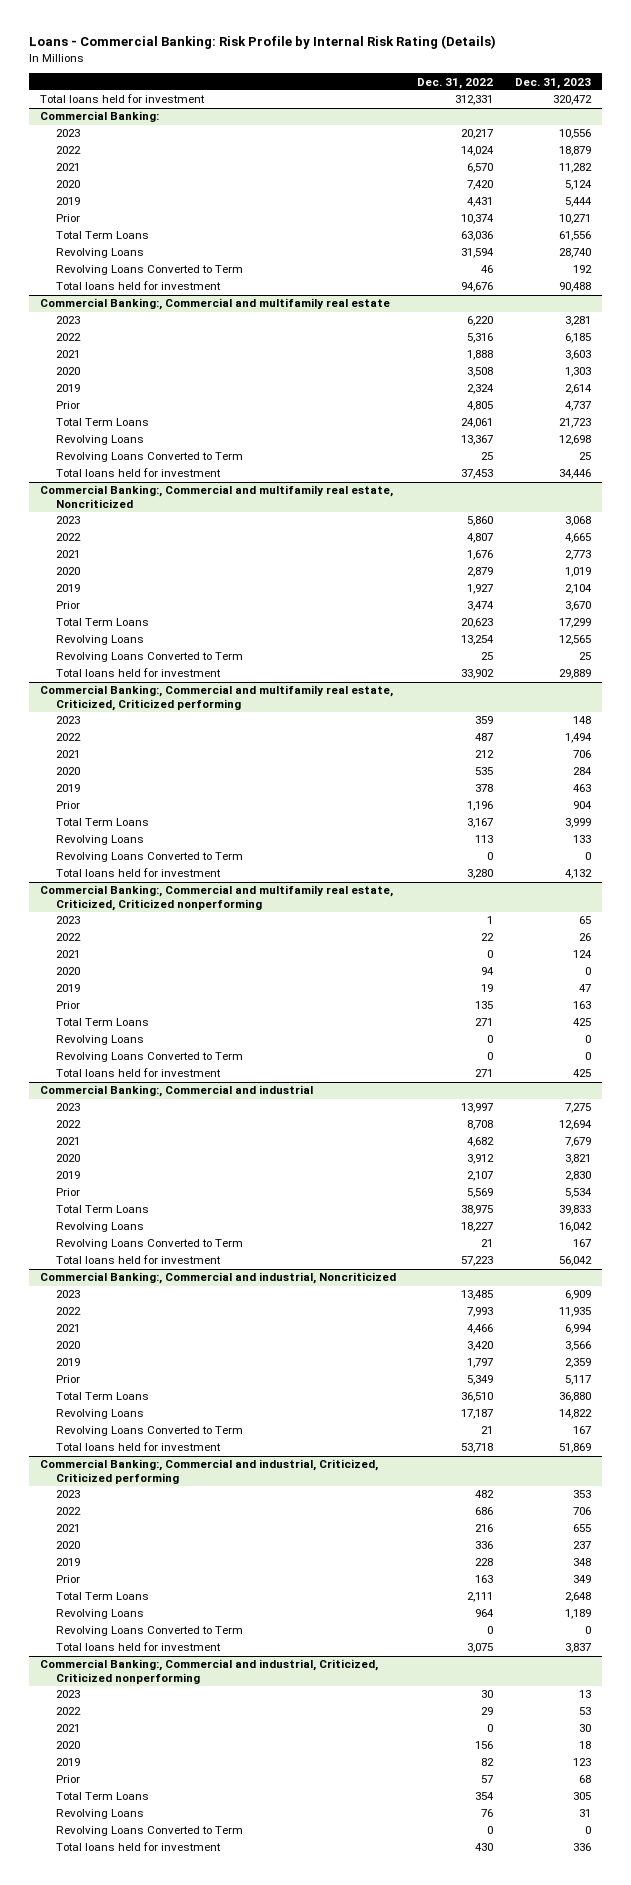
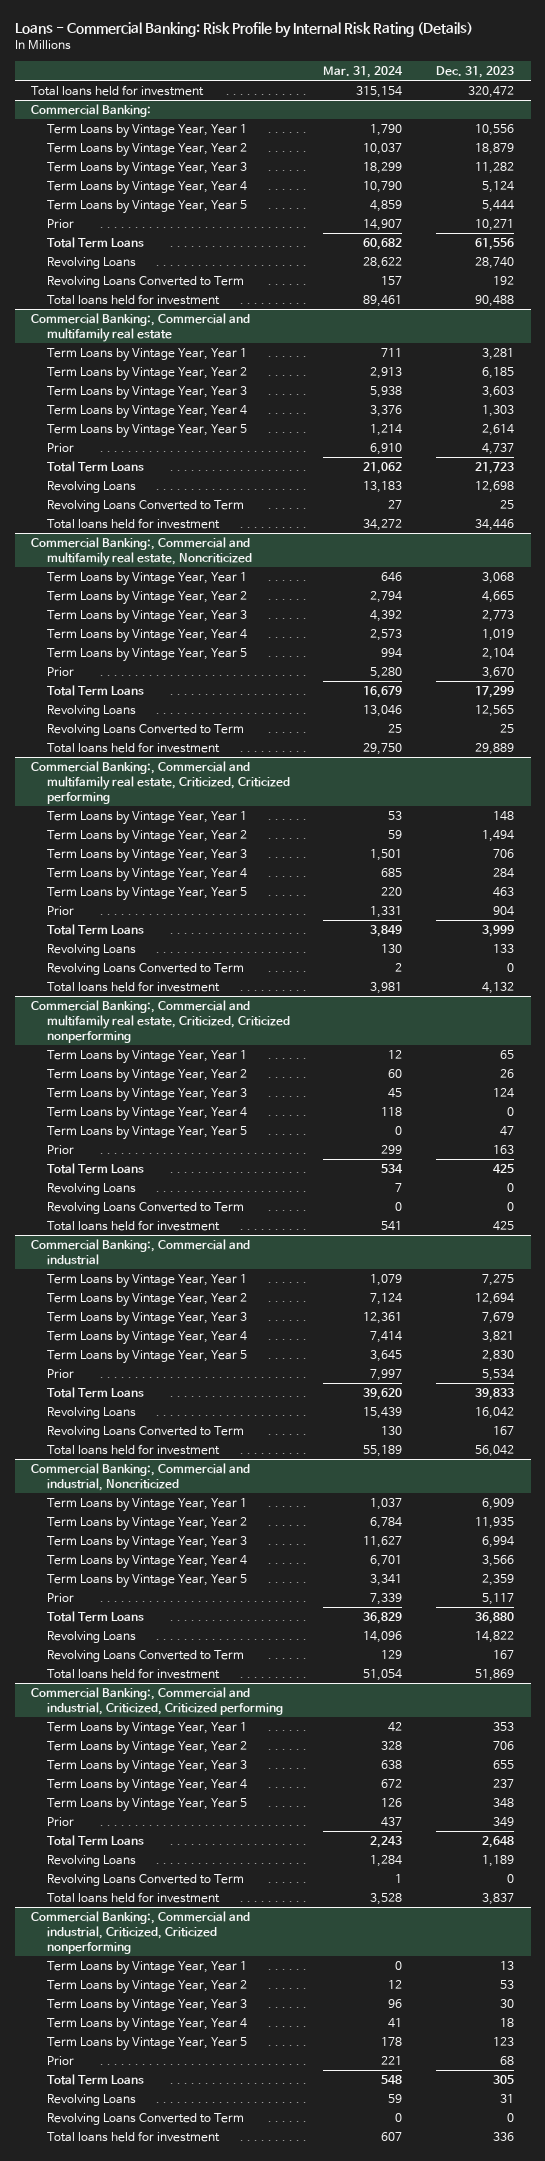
[417,77,494,89] Dec. 31, 2022 -> none
none -> [323,65,404,78] Mar. 31, 2024
[56,129,81,138] 2023 -> [46,123,247,138] Term Loans by Vintage Year, Year 1
[56,146,82,155] 2022 -> [46,142,247,157] Term Loans by Vintage Year, Year 2
[56,163,81,172] 2021 -> [46,161,247,176] Term Loans by Vintage Year, Year 3
[56,180,81,189] 2020 -> [46,180,247,195] Term Loans by Vintage Year, Year 4
[56,197,81,206] 2019 -> [46,199,247,214] Term Loans by Vintage Year, Year 5
[56,316,81,325] 2023 -> [46,347,247,362] Term Loans by Vintage Year, Year 1
[56,333,82,342] 2022 -> [46,366,247,381] Term Loans by Vintage Year, Year 2
[56,350,81,359] 2021 -> [46,385,247,400] Term Loans by Vintage Year, Year 3
[56,367,81,376] 2020 -> [46,404,247,419] Term Loans by Vintage Year, Year 4
[56,384,81,393] 2019 -> [46,423,247,438] Term Loans by Vintage Year, Year 5
[56,516,81,525] 2023 -> [46,571,247,586] Term Loans by Vintage Year, Year 1
[56,533,82,542] 2022 -> [46,590,247,605] Term Loans by Vintage Year, Year 2
[56,550,81,559] 2021 -> [46,609,247,624] Term Loans by Vintage Year, Year 3
[56,567,81,576] 2020 -> [46,628,247,643] Term Loans by Vintage Year, Year 4
[56,584,81,593] 2019 -> [46,647,247,662] Term Loans by Vintage Year, Year 5
[56,716,81,725] 2023 -> [46,810,247,825] Term Loans by Vintage Year, Year 1
[56,733,82,742] 2022 -> [46,829,247,844] Term Loans by Vintage Year, Year 2
[56,750,81,759] 2021 -> [46,848,247,863] Term Loans by Vintage Year, Year 3
[56,767,81,776] 2020 -> [46,867,247,882] Term Loans by Vintage Year, Year 4
[56,784,81,793] 2019 -> [46,886,247,901] Term Loans by Vintage Year, Year 5
[56,916,81,925] 2023 -> [46,1049,247,1064] Term Loans by Vintage Year, Year 1
[56,933,82,942] 2022 -> [46,1068,247,1083] Term Loans by Vintage Year, Year 2
[56,950,81,959] 2021 -> [46,1087,247,1102] Term Loans by Vintage Year, Year 3
[56,967,81,976] 2020 -> [46,1106,247,1121] Term Loans by Vintage Year, Year 4
[56,984,81,993] 2019 -> [46,1125,247,1140] Term Loans by Vintage Year, Year 5
[56,1103,81,1112] 2023 -> [46,1273,247,1288] Term Loans by Vintage Year, Year 1
[56,1120,82,1129] 2022 -> [46,1292,247,1307] Term Loans by Vintage Year, Year 2
[56,1137,81,1146] 2021 -> [46,1311,247,1326] Term Loans by Vintage Year, Year 3
[56,1154,81,1163] 2020 -> [46,1330,247,1345] Term Loans by Vintage Year, Year 4
[56,1171,81,1180] 2019 -> [46,1349,247,1364] Term Loans by Vintage Year, Year 5
[56,1290,81,1299] 2023 -> [46,1497,247,1512] Term Loans by Vintage Year, Year 1
[56,1307,82,1316] 2022 -> [46,1516,247,1531] Term Loans by Vintage Year, Year 2
[56,1324,81,1333] 2021 -> [46,1535,247,1550] Term Loans by Vintage Year, Year 3
[56,1341,81,1350] 2020 -> [46,1554,247,1569] Term Loans by Vintage Year, Year 4
[56,1358,81,1367] 2019 -> [46,1573,247,1588] Term Loans by Vintage Year, Year 5
[56,1490,81,1499] 2023 -> [46,1721,247,1736] Term Loans by Vintage Year, Year 1
[56,1507,82,1516] 2022 -> [46,1740,247,1755] Term Loans by Vintage Year, Year 2
[56,1524,81,1533] 2021 -> [46,1759,247,1774] Term Loans by Vintage Year, Year 3
[56,1541,81,1550] 2020 -> [46,1778,247,1793] Term Loans by Vintage Year, Year 4
[56,1558,81,1567] 2019 -> [46,1797,247,1812] Term Loans by Vintage Year, Year 5
[56,1690,81,1699] 2023 -> [46,1960,247,1975] Term Loans by Vintage Year, Year 1
[56,1707,82,1716] 2022 -> [46,1979,247,1994] Term Loans by Vintage Year, Year 2
[56,1724,81,1733] 2021 -> [46,1998,247,2013] Term Loans by Vintage Year, Year 3
[56,1741,81,1750] 2020 -> [46,2017,247,2032] Term Loans by Vintage Year, Year 4
[56,1758,81,1767] 2019 -> [46,2036,247,2051] Term Loans by Vintage Year, Year 5

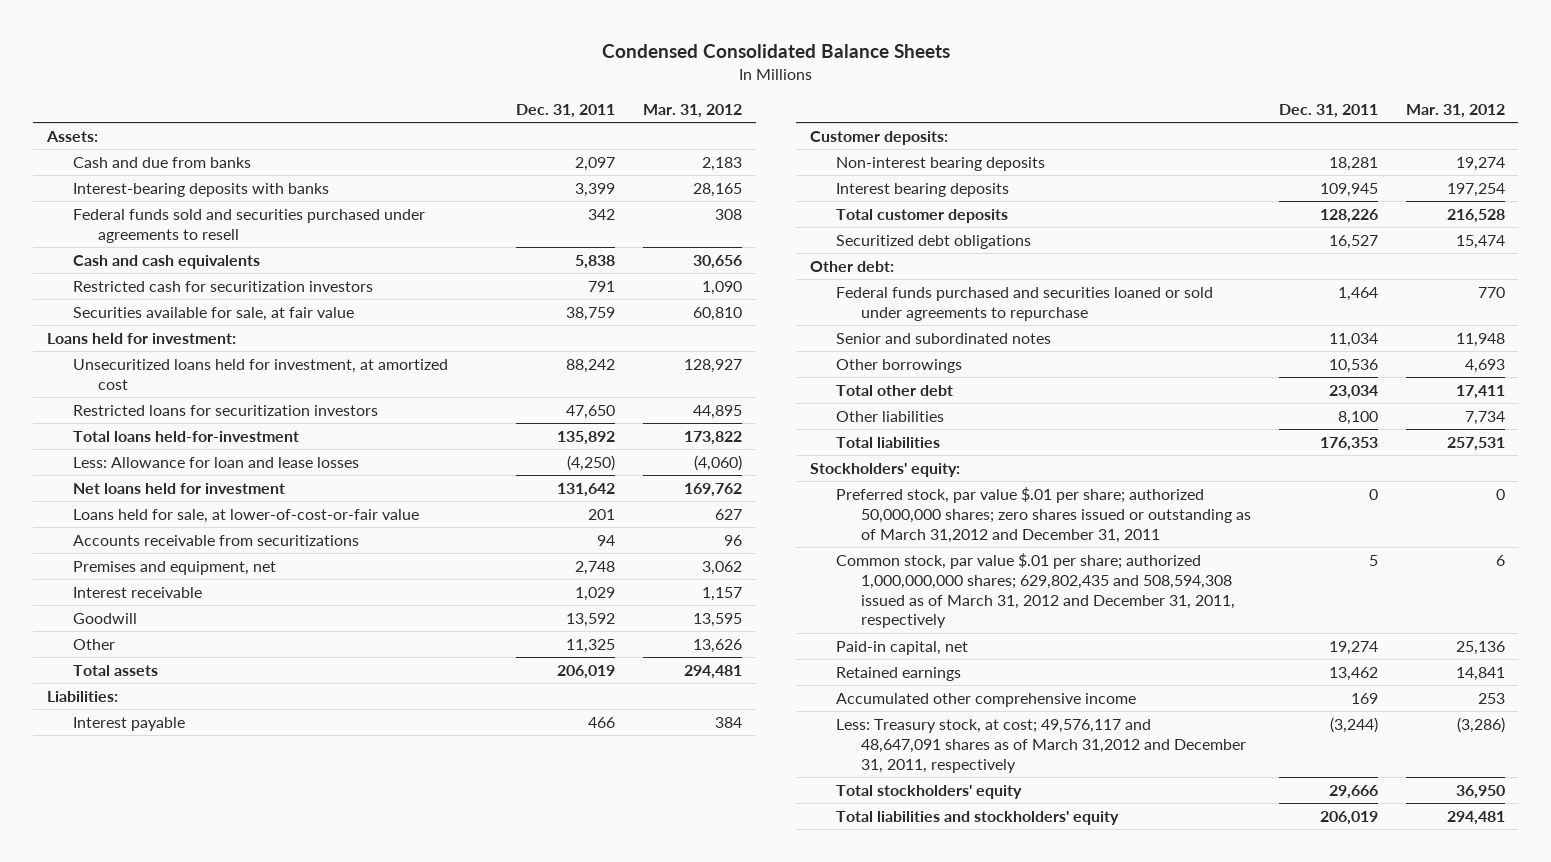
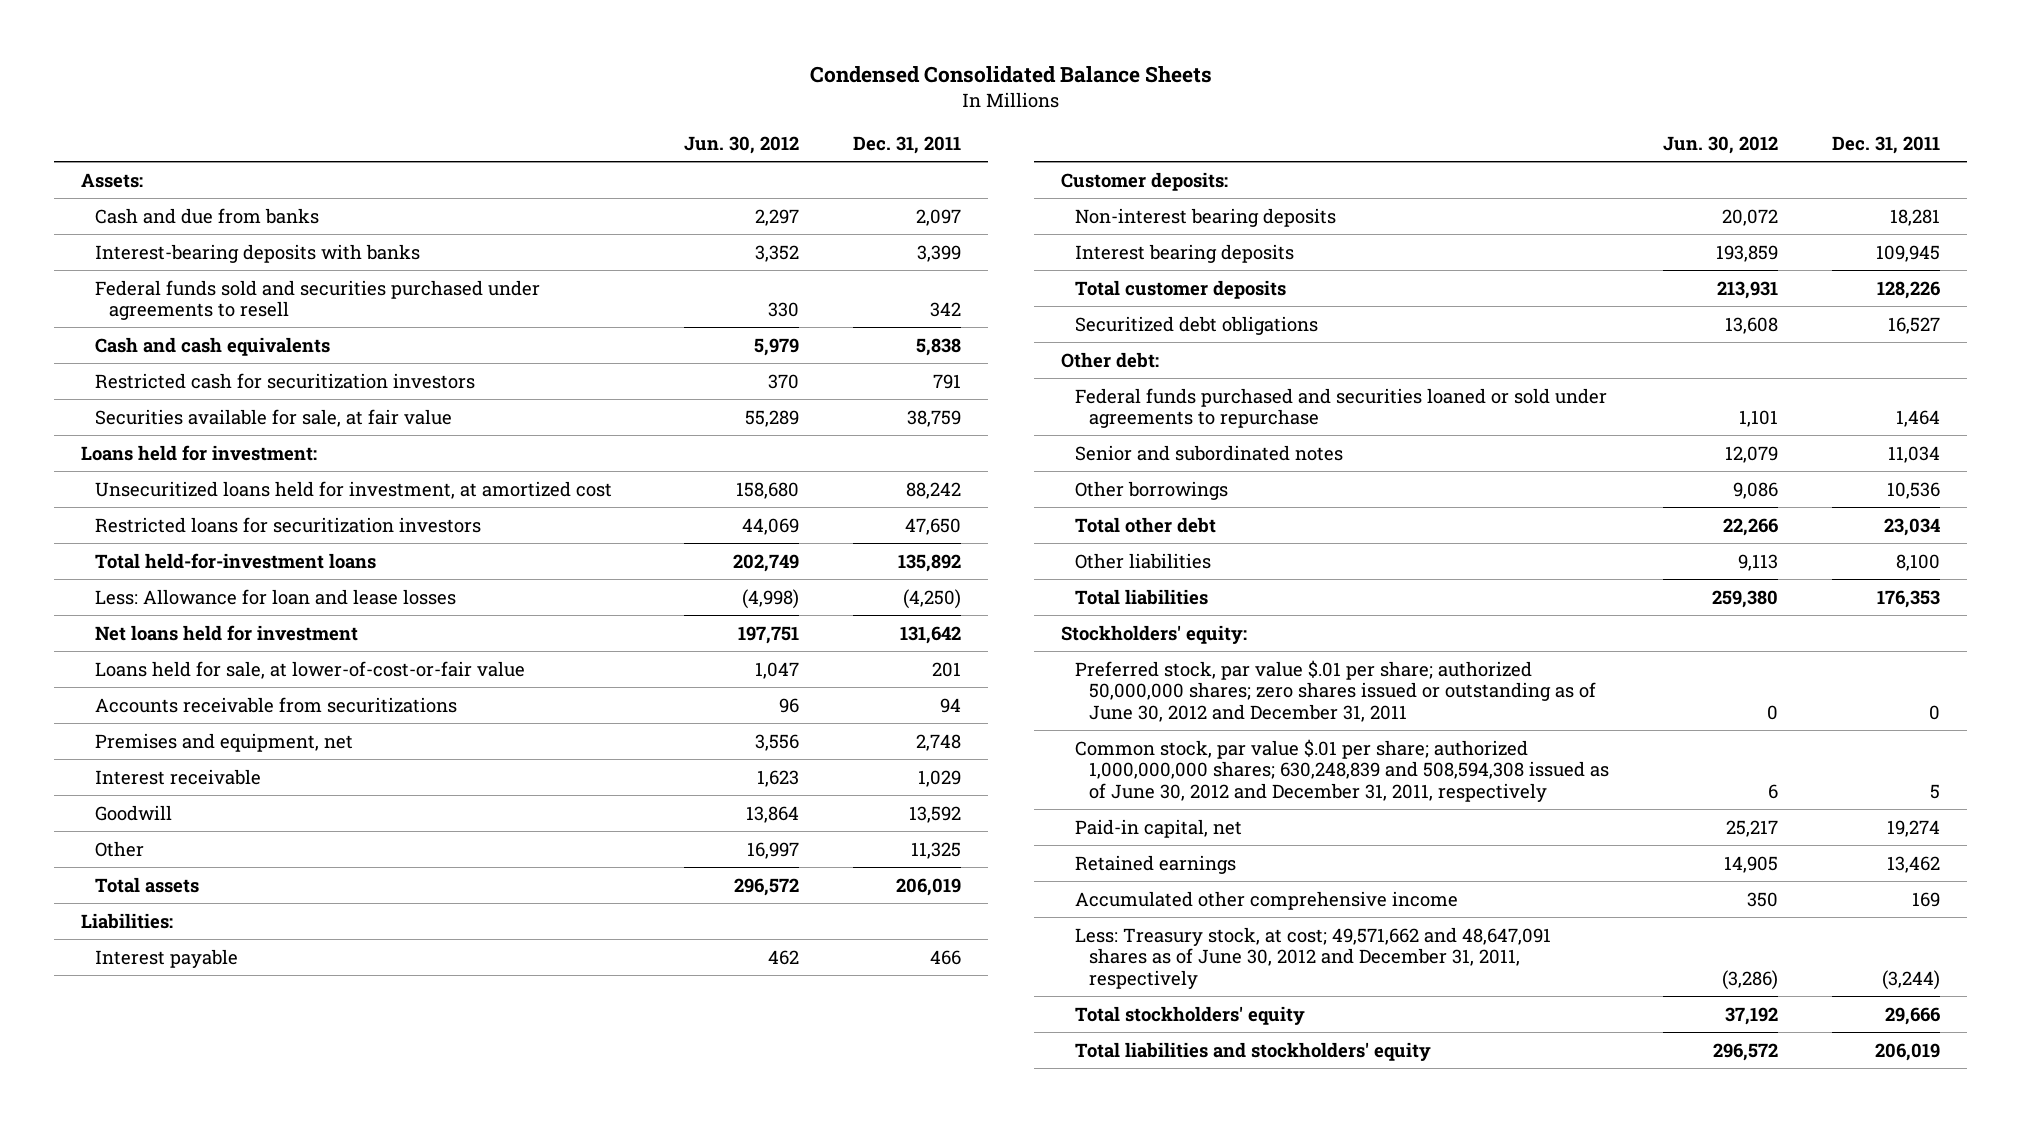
[642,103,742,118] Mar. 31, 2012 -> none
none -> [683,136,799,155] Jun. 30, 2012
[72,430,299,442] Total loans held-for-investment -> [95,552,377,569] Total held-for-investment loans
[835,486,1252,543] Preferred stock, par value $.01 per share; authorized 50,000,000 shares; zero shares issued or outstanding as of March 31,2012 and December 31, 2011 -> [1074,659,1597,722] Preferred stock, par value $.01 per share; authorized 50,000,000 shares; zero shares issued or outstanding as of June 30, 2012 and December 31, 2011
[835,552,1236,629] Common stock, par value $.01 per share; authorized 1,000,000,000 shares; 629,802,435 and 508,594,308 issued as of March 31, 2012 and December 31, 2011, respectively -> [1074,738,1610,802] Common stock, par value $.01 per share; authorized 1,000,000,000 shares; 630,248,839 and 508,594,308 issued as of June 30, 2012 and December 31, 2011, respectively
[835,718,1247,773] Less: Treasury stock, at cost; 49,576,117 and 48,647,091 shares as of March 31,2012 and December 31, 2011, respectively -> [1074,926,1551,989] Less: Treasury stock, at cost; 49,571,662 and 48,647,091 shares as of June 30, 2012 and December 31, 2011, respectively

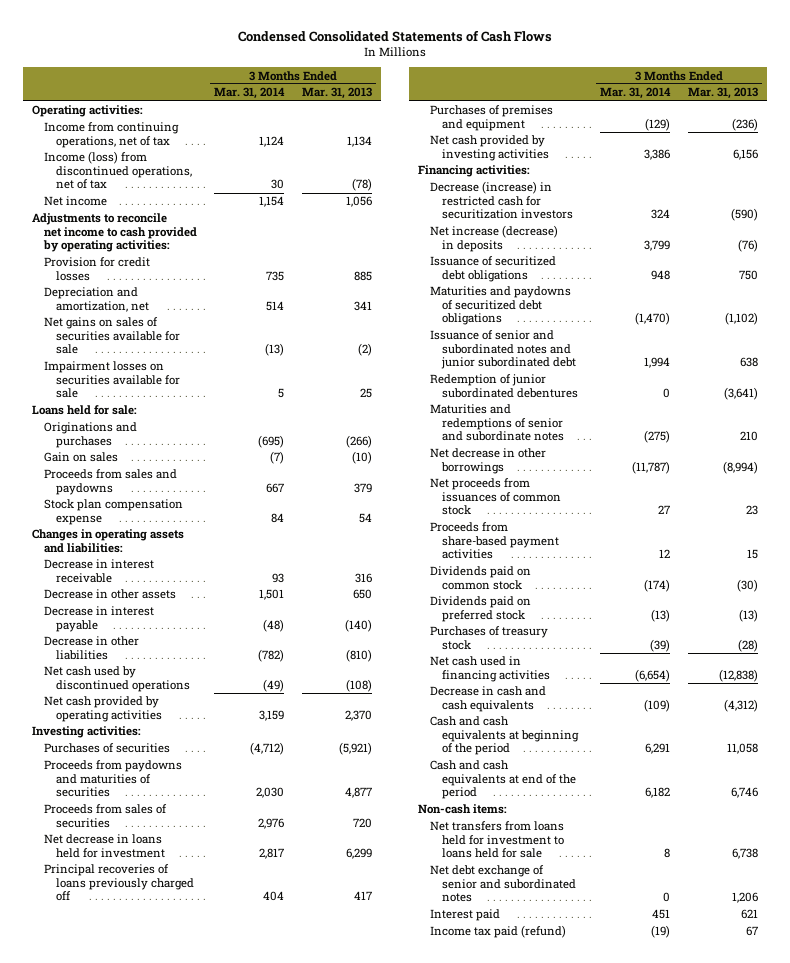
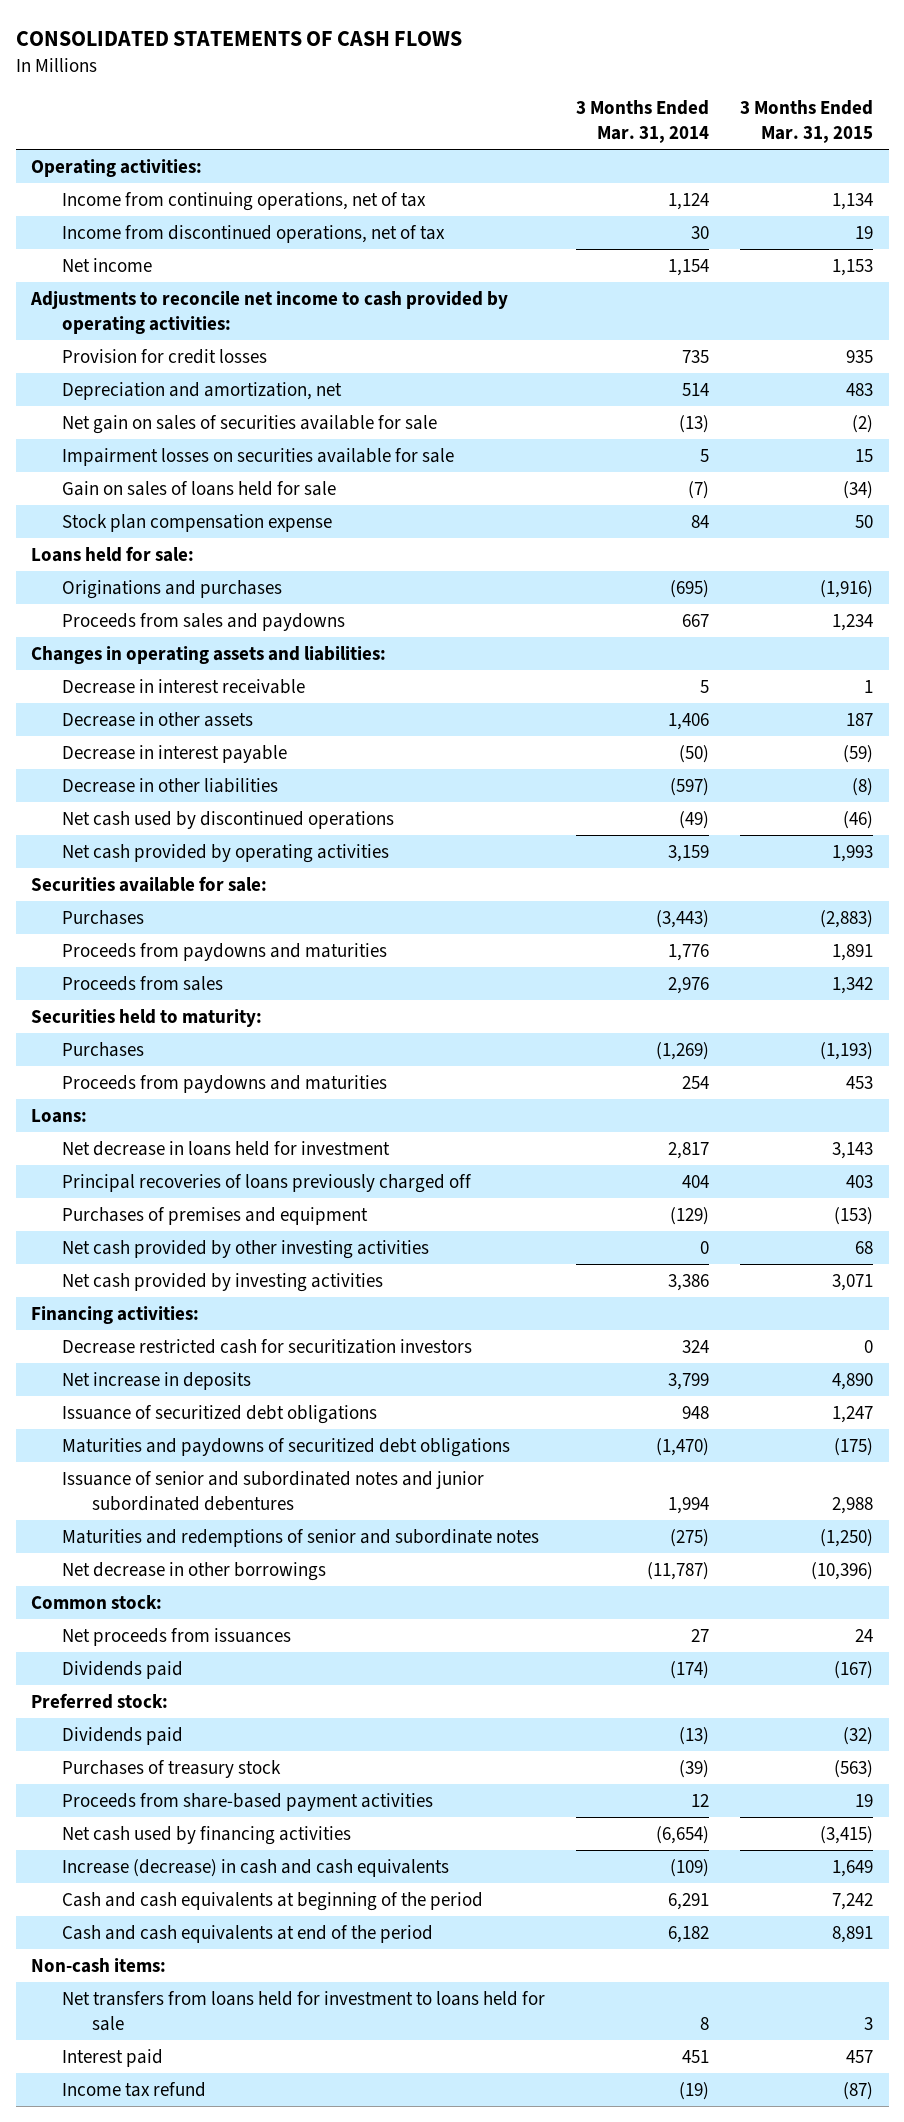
[237,29,552,42] Condensed Consolidated Statements of Cash Flows -> [15,30,462,46] CONSOLIDATED STATEMENTS OF CASH FLOWS
[302,87,373,100] Mar. 31, 2013 -> none
none -> [740,99,874,143] 3 Months Ended Mar. 31, 2015
[43,151,193,190] Income (loss) from discontinued operations, net of tax -> [61,224,445,243] Income from discontinued operations, net of tax
[43,317,181,355] Net gains on sales of securities available for sale -> [61,414,437,434] Net gain on sales of securities available for sale
none -> [61,480,336,496] Gain on sales of loans held for sale
[43,499,183,525] Stock plan compensation expense -> [61,513,332,532] Stock plan compensation expense
[43,452,118,463] Gain on sales -> none
[272,572,285,583] 93 -> [699,679,709,693] 5
[259,589,285,601] 1,501 -> [667,712,709,730] 1,406
[263,618,285,632] (48) -> [678,744,709,763] (50)
[258,648,285,662] (782) -> [669,777,709,796] (597)
[31,726,141,739] Investing activities: -> none
none -> [31,875,268,892] Securities available for sale:
[43,743,170,754] Purchases of securities -> [61,909,144,925] Purchases
[250,742,285,756] (4,712) -> [655,909,709,928] (3,443)
[43,760,182,798] Proceeds from paydowns and maturities of securities -> [61,942,387,961] Proceeds from paydowns and maturities
[256,787,285,799] 2,030 -> [667,943,709,961] 1,776
[43,804,167,828] Proceeds from sales of securities -> [61,975,223,991] Proceeds from sales
none -> [31,1008,263,1027] Securities held to maturity:
none -> [61,1041,144,1057] Purchases
none -> [61,1074,387,1093] Proceeds from paydowns and maturities
none -> [31,1108,88,1123] Loans:
none -> [61,1239,429,1259] Net cash provided by other investing activities
[429,181,573,220] Decrease (increase) in restricted cash for securitization investors -> [61,1338,472,1354] Decrease restricted cash for securitization investors
[429,225,558,252] Net increase (decrease) in deposits -> [61,1371,251,1390] Net increase in deposits
[429,374,578,398] Redemption of junior subordinated debentures -> none
[429,330,576,370] Issuance of senior and subordinated notes and junior subordinated debt -> [61,1470,484,1511] Issuance of senior and subordinated notes and junior subordinated debentures
none -> [31,1594,163,1609] Common stock:
[429,478,561,516] Net proceeds from issuances of common stock -> [61,1627,291,1646] Net proceeds from issuances
[429,566,531,590] Dividends paid on common stock -> [61,1660,183,1679] Dividends paid
none -> [31,1692,169,1709] Preferred stock:
[429,596,531,622] Dividends paid on preferred stock -> [61,1726,183,1745] Dividends paid
[429,522,559,560] Proceeds from share-based payment activities -> [61,1792,433,1811] Proceeds from share-based payment activities
[429,656,550,682] Net cash used in financing activities -> [61,1825,351,1845] Net cash used by financing activities
[429,686,546,712] Decrease in cash and cash equivalents -> [61,1858,449,1877] Increase (decrease) in cash and cash equivalents
[429,865,576,903] Net debt exchange of senior and subordinated notes -> none
[429,925,566,939] Income tax paid (refund) -> [61,2081,206,2097] Income tax refund

